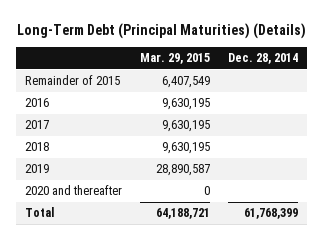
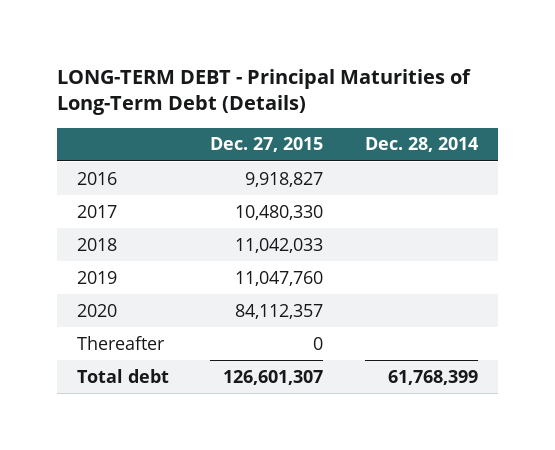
[16,23,306,40] Long-Term Debt (Principal Maturities) (Details) -> [56,68,471,116] LONG-TERM DEBT - Principal Maturities of Long-Term Debt (Details)
[140,53,211,65] Mar. 29, 2015 -> none
none -> [210,137,324,153] Dec. 27, 2015
[25,75,121,86] Remainder of 2015 -> none
none -> [77,303,118,317] 2020
[25,185,123,196] 2020 and thereafter -> [77,335,166,350] Thereafter
[25,207,55,218] Total -> [77,368,170,383] Total debt

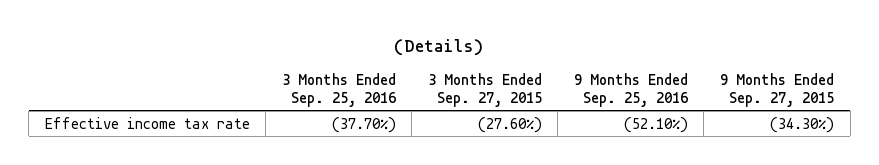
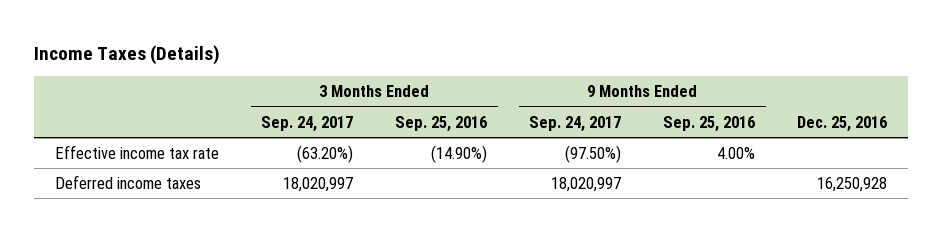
[394,39,484,57] (Details) -> [34,44,221,65] Income Taxes (Details)
[427,72,542,108] 3 Months Ended Sep. 27, 2015 -> none
[719,72,834,108] 9 Months Ended Sep. 27, 2015 -> none
none -> [261,115,354,132] Sep. 24, 2017
none -> [529,115,622,132] Sep. 24, 2017
none -> [797,115,888,132] Dec. 25, 2016
[331,116,396,133] (37.70%) -> [431,145,488,164] (14.90%)
[623,116,688,133] (52.10%) -> [717,147,756,160] 4.00%
none -> [55,175,202,190] Deferred income taxes

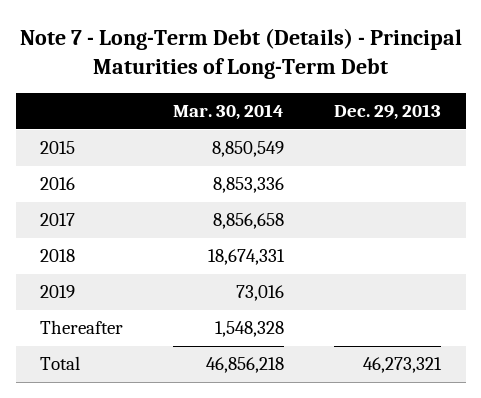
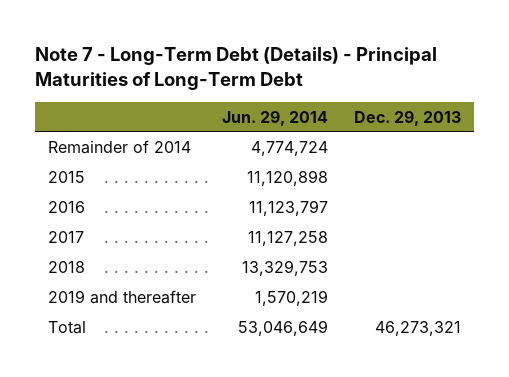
[173,104,285,121] Mar. 30, 2014 -> none
none -> [221,109,328,126] Jun. 29, 2014
none -> [48,139,192,154] Remainder of 2014
[40,285,76,299] 2019 -> none
[40,320,124,335] Thereafter -> [48,289,197,304] 2019 and thereafter

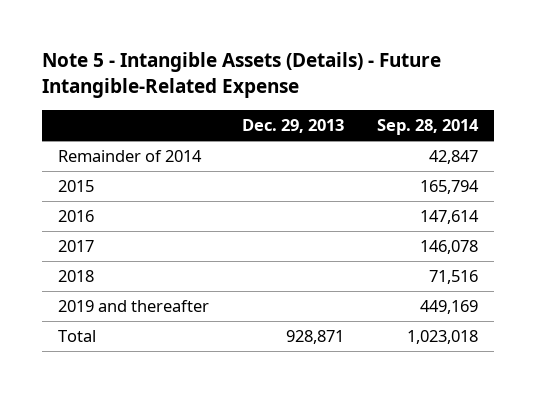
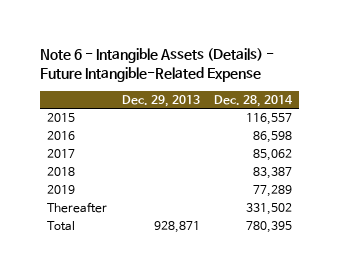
[41,52,441,99] Note 5 - Intangible Assets (Details) - Future Intangible-Related Expense -> [40,48,275,83] Note 6 - Intangible Assets (Details) - Future Intangible-Related Expense
[376,118,479,135] Sep. 28, 2014 -> none
none -> [213,94,293,107] Dec. 28, 2014
[58,150,203,163] Remainder of 2014 -> none
none -> [47,185,76,195] 2019
[58,300,210,313] 2019 and thereafter -> [47,202,108,214] Thereafter

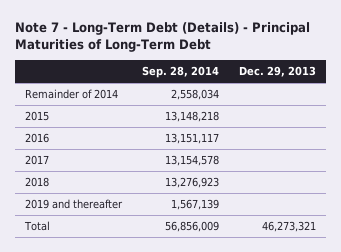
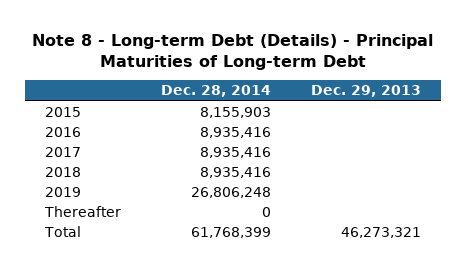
[14,22,310,53] Note 7 - Long-Term Debt (Details) - Principal Maturities of Long-Term Debt -> [31,33,433,70] Note 8 - Long-term Debt (Details) - Principal Maturities of Long-term Debt
[141,66,219,79] Sep. 28, 2014 -> none
none -> [160,85,271,98] Dec. 28, 2014
[24,89,118,100] Remainder of 2014 -> none
none -> [44,187,81,198] 2019
[24,199,123,210] 2019 and thereafter -> [43,206,121,218] Thereafter

